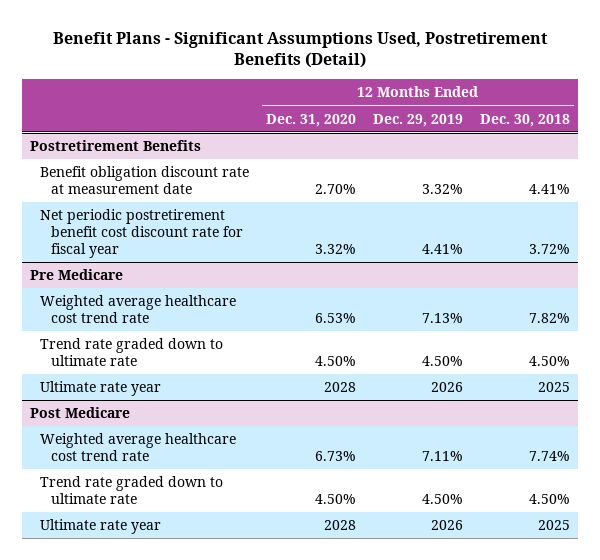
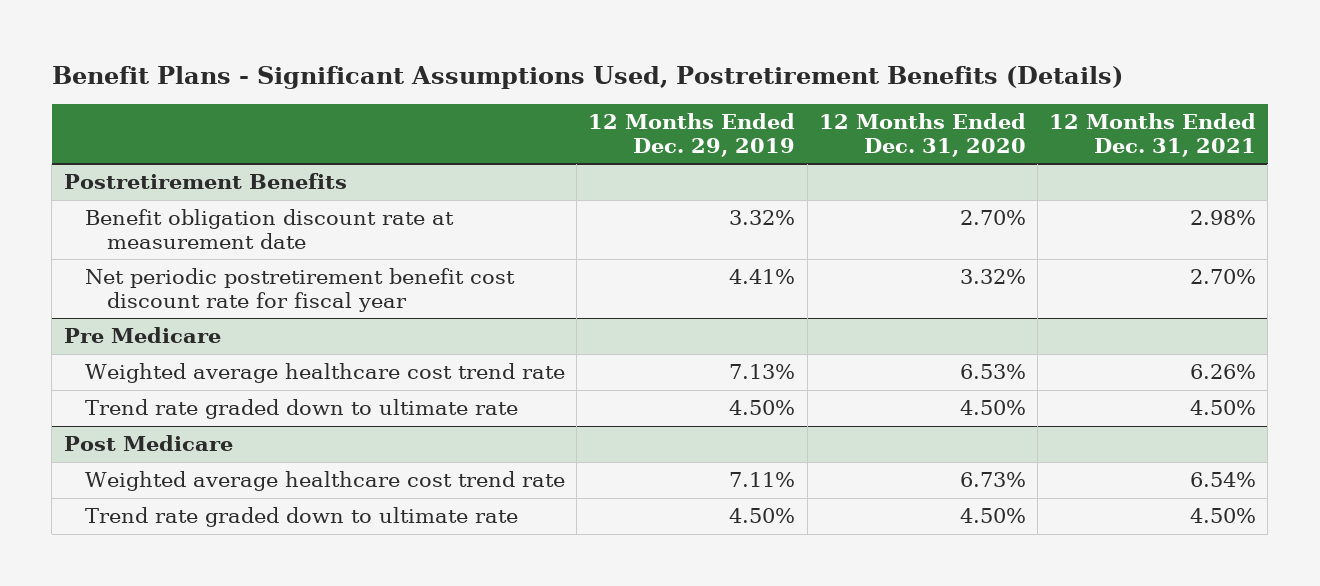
[53,31,549,69] Benefit Plans - Significant Assumptions Used, Postretirement Benefits (Detail) -> [51,65,1123,89] Benefit Plans - Significant Assumptions Used, Postretirement Benefits (Details)
[479,113,570,127] Dec. 30, 2018 -> none
none -> [1048,113,1256,157] 12 Months Ended Dec. 31, 2021
[40,381,162,397] Ultimate rate year -> none
[40,519,162,535] Ultimate rate year -> none

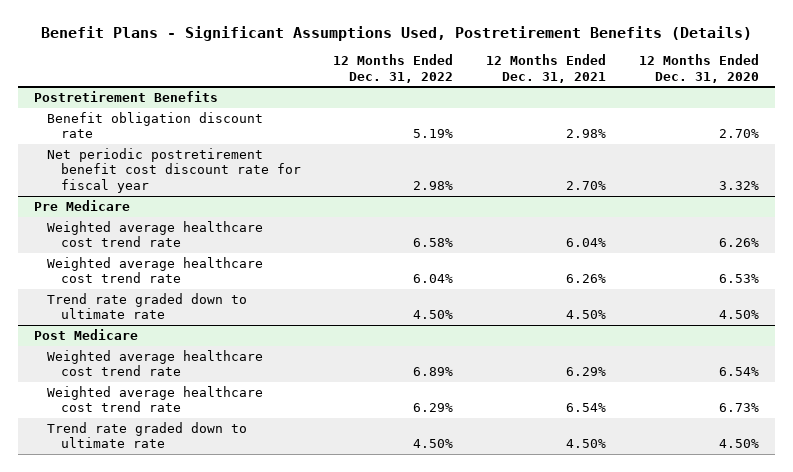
[588,113,796,157] 12 Months Ended Dec. 29, 2019 -> none
none -> [333,54,454,83] 12 Months Ended Dec. 31, 2022
[85,209,455,249] Benefit obligation discount rate at measurement date -> [47,112,264,139] Benefit obligation discount rate
none -> [47,221,264,248] Weighted average healthcare cost trend rate
none -> [47,350,264,377] Weighted average healthcare cost trend rate

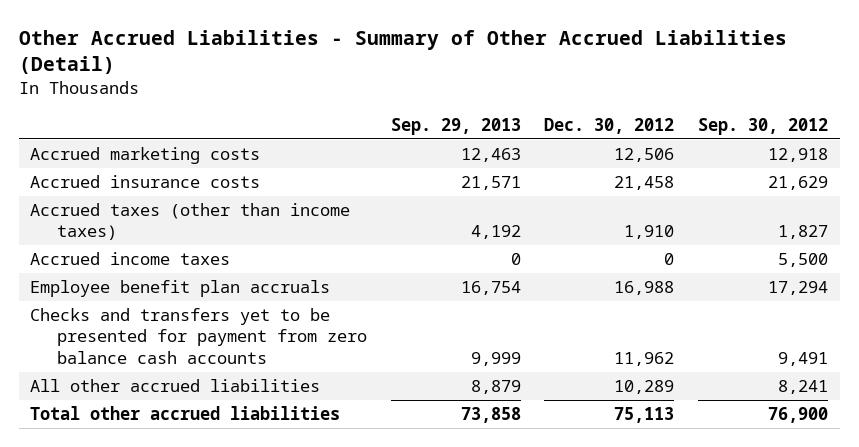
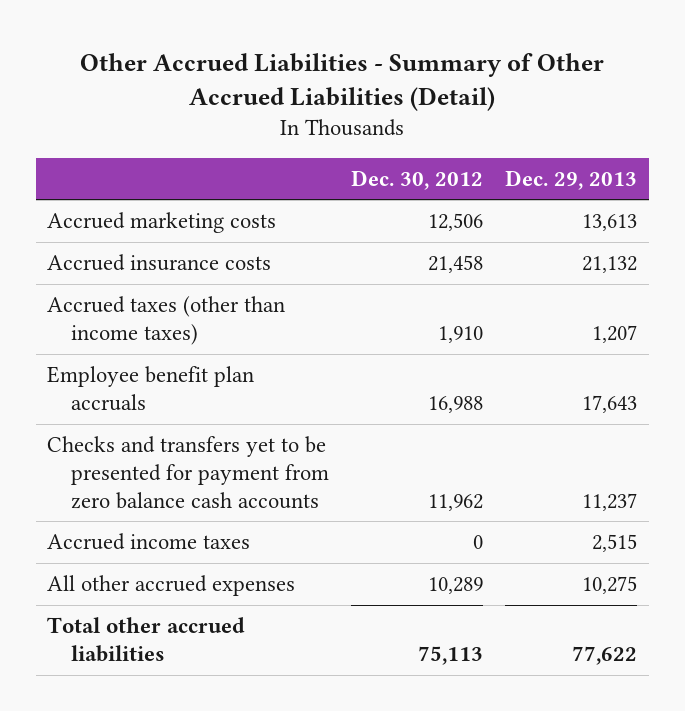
[390,118,521,136] Sep. 29, 2013 -> none
[698,118,829,136] Sep. 30, 2012 -> none
none -> [505,169,638,190] Dec. 29, 2013
[30,251,231,265] Accrued income taxes -> [47,533,251,551] Accrued income taxes
[30,378,321,392] All other accrued liabilities -> [47,575,296,597] All other accrued expenses

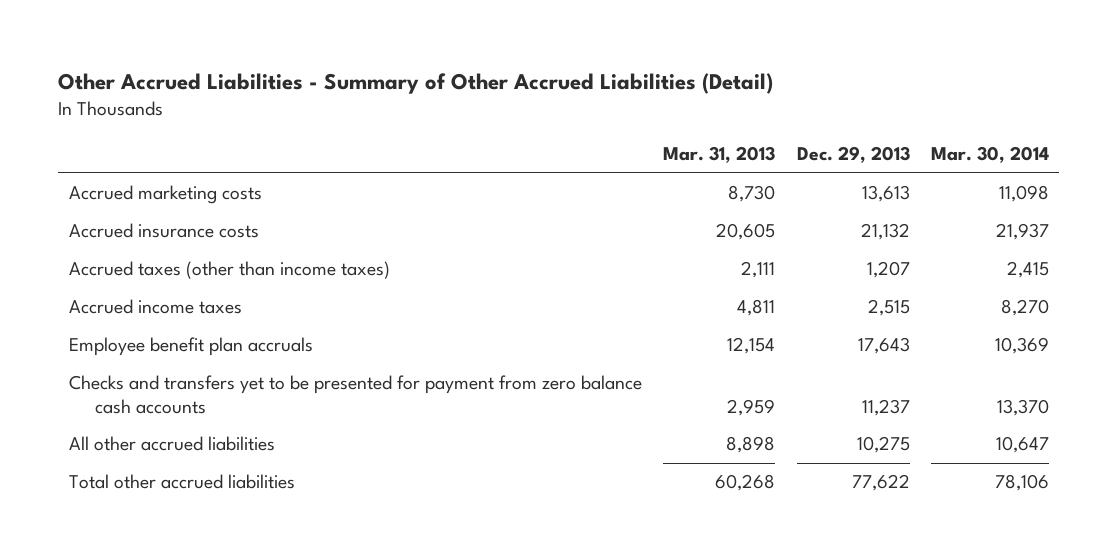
[350,169,483,190] Dec. 30, 2012 -> none
none -> [663,146,776,164] Mar. 31, 2013
none -> [930,146,1049,164] Mar. 30, 2014
[47,533,251,551] Accrued income taxes -> [68,299,242,315] Accrued income taxes
[47,575,296,597] All other accrued expenses -> [68,436,275,452] All other accrued liabilities

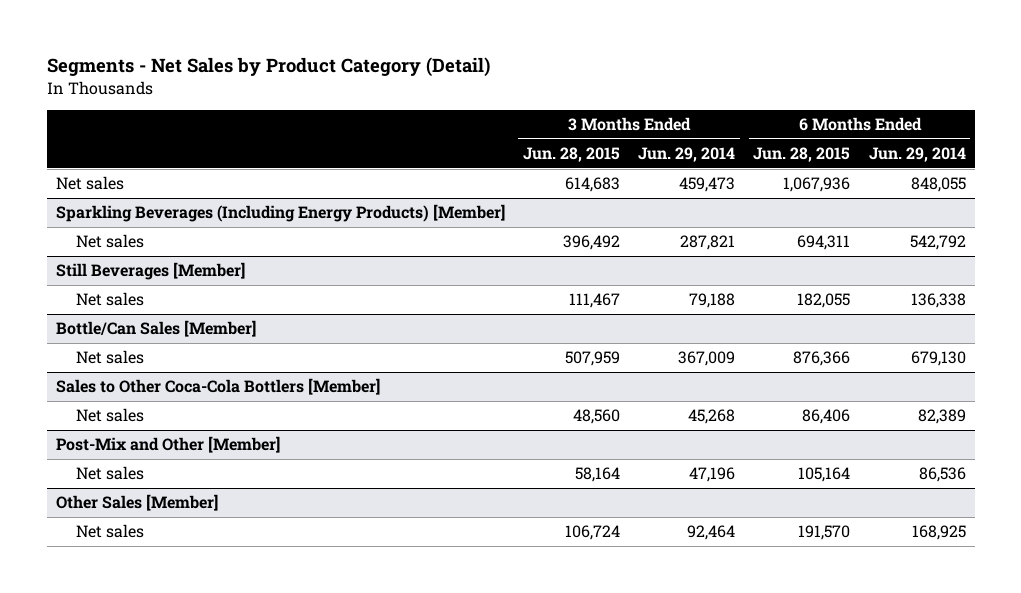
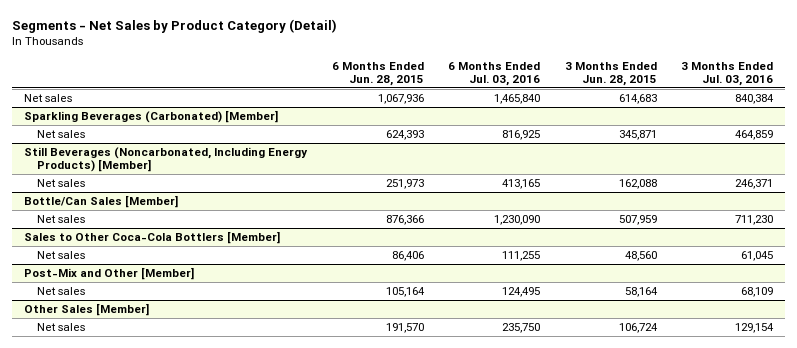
[638,147,736,163] Jun. 29, 2014 -> none
[868,147,966,163] Jun. 29, 2014 -> none
none -> [448,61,541,87] 6 Months Ended Jul. 03, 2016
none -> [680,61,773,87] 3 Months Ended Jul. 03, 2016
[55,204,505,223] Sparkling Beverages (Including Energy Products) [Member] -> [24,110,279,124] Sparkling Beverages (Carbonated) [Member]
[562,235,620,251] 396,492 -> [618,130,657,141] 345,871
[797,235,851,251] 694,311 -> [385,130,424,141] 624,393
[55,262,245,281] Still Beverages [Member] -> [24,147,309,173] Still Beverages (Noncarbonated, Including Energy Products) [Member]
[568,293,620,309] 111,467 -> [618,179,657,190] 162,088
[797,293,851,309] 182,055 -> [385,179,424,190] 251,973

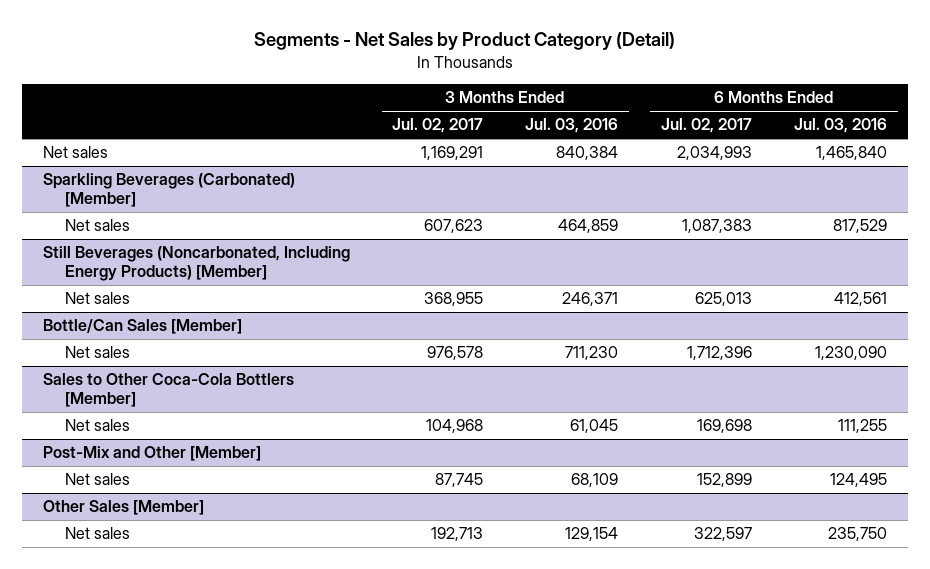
[331,61,424,87] 6 Months Ended Jun. 28, 2015 -> none
[564,61,657,87] 3 Months Ended Jun. 28, 2015 -> none
none -> [392,118,484,134] Jul. 02, 2017
none -> [660,118,752,134] Jul. 02, 2017
[502,130,541,141] 816,925 -> [832,219,887,234] 817,529
[502,179,541,190] 413,165 -> [833,292,887,307] 412,561

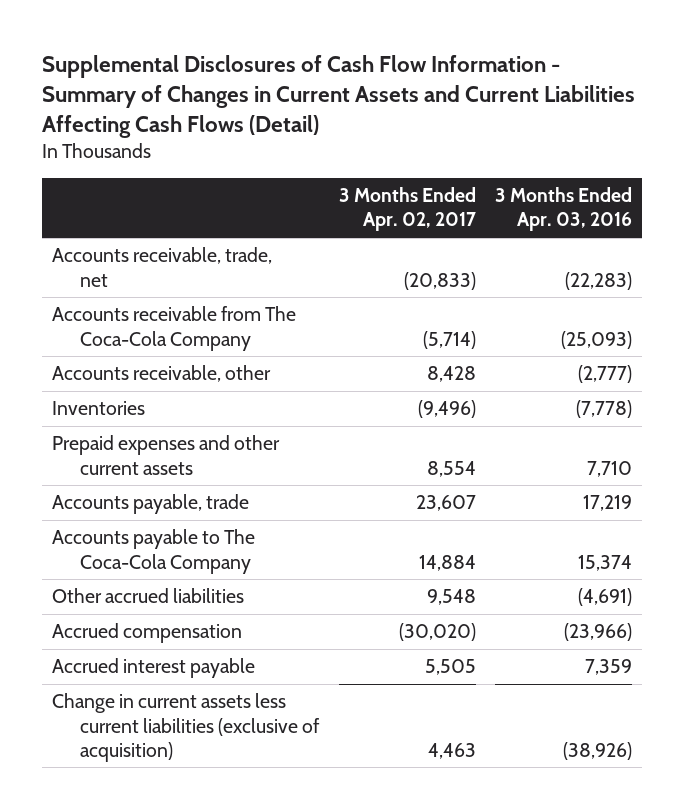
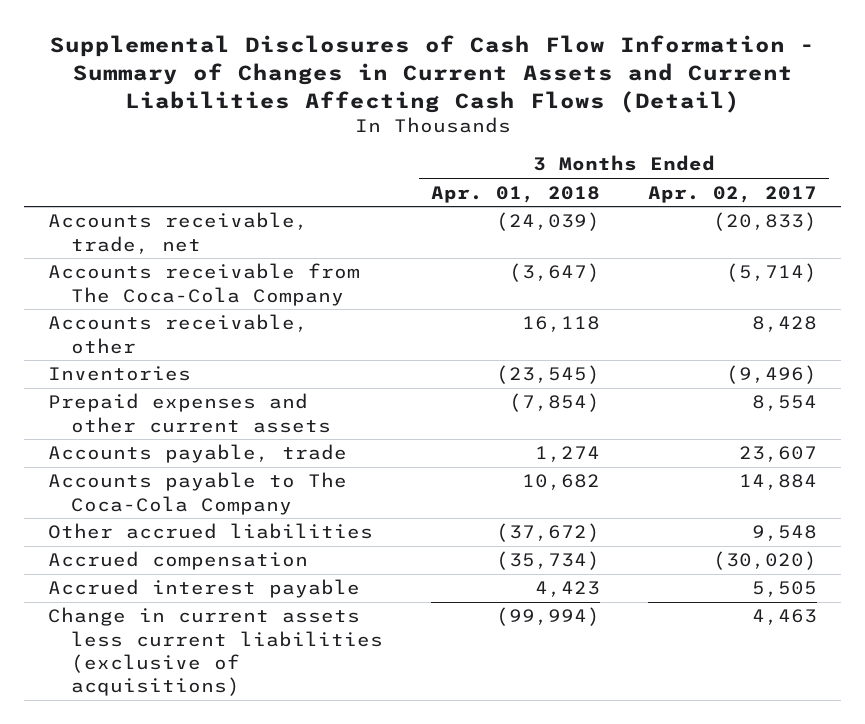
[495,187,633,232] 3 Months Ended Apr. 03, 2016 -> none
none -> [431,185,601,203] Apr. 01, 2018
[51,693,320,762] Change in current assets less current liabilities (exclusive of acquisition) -> [48,607,384,696] Change in current assets less current liabilities (exclusive of acquisitions)

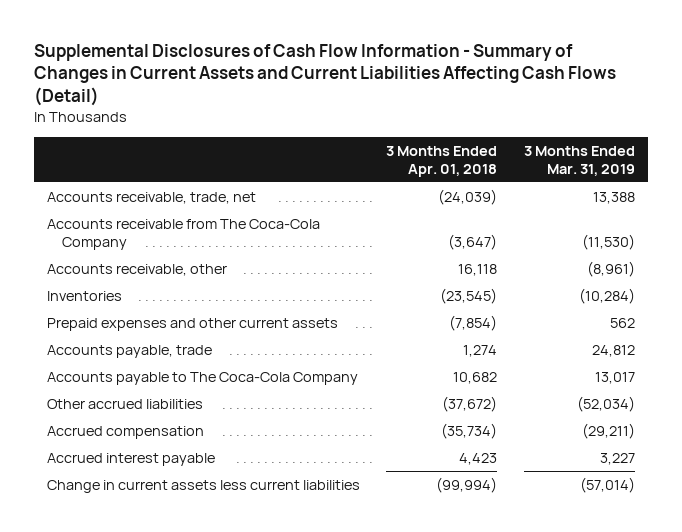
[648,185,818,203] Apr. 02, 2017 -> none
none -> [523,145,635,176] 3 Months Ended Mar. 31, 2019
[48,607,384,696] Change in current assets less current liabilities (exclusive of acquisitions) -> [46,479,360,493] Change in current assets less current liabilities

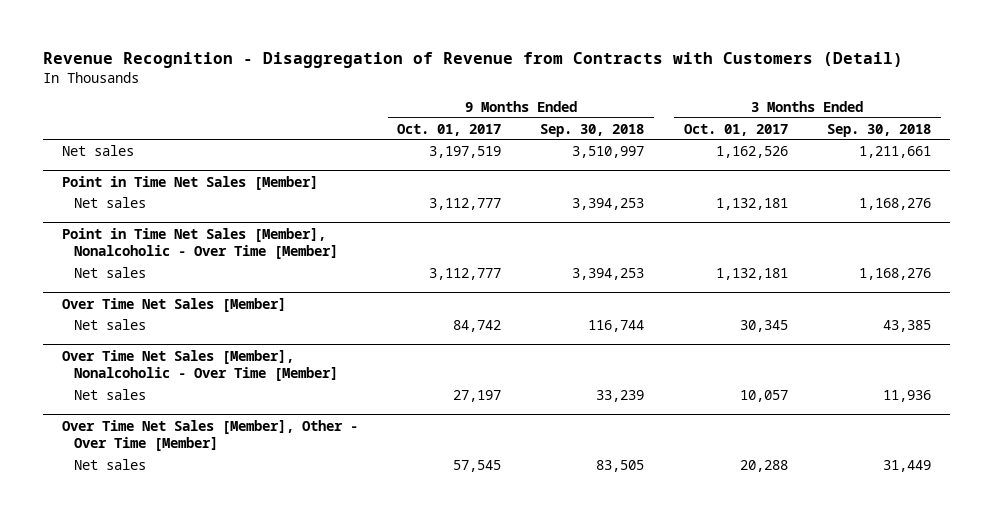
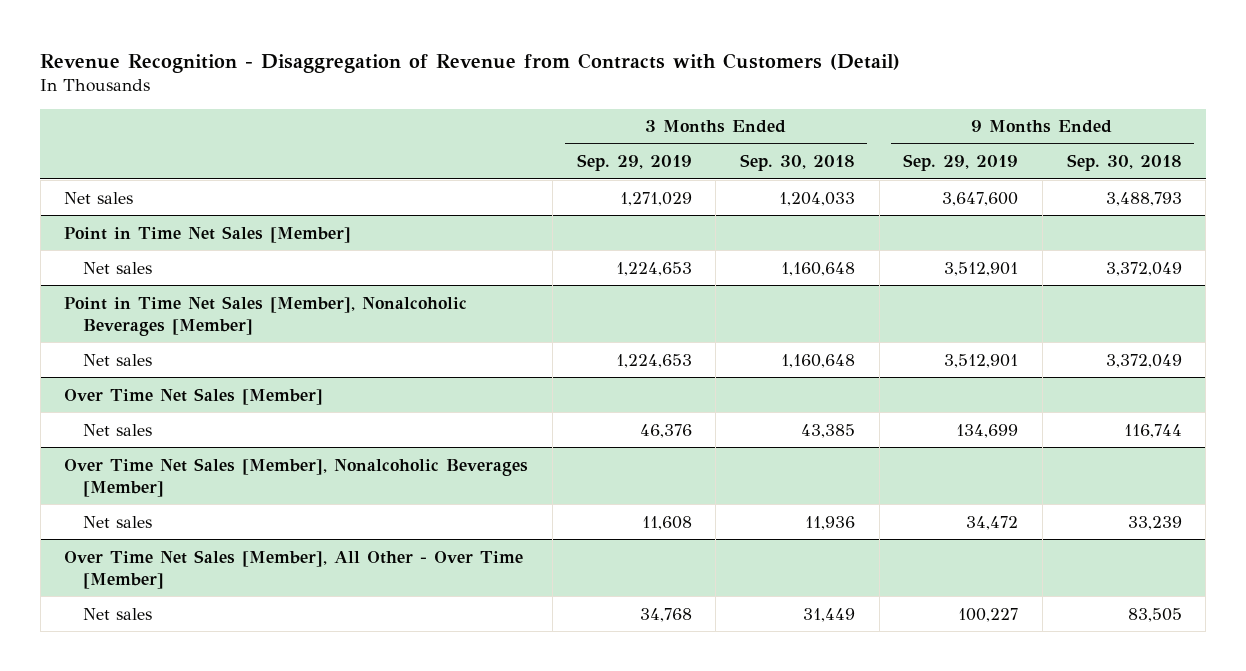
[397,123,502,136] Oct. 01, 2017 -> none
[683,123,788,136] Oct. 01, 2017 -> none
none -> [576,154,692,172] Sep. 29, 2019
none -> [903,154,1019,172] Sep. 29, 2019
[572,145,645,158] 3,510,997 -> [1105,191,1182,206] 3,488,793
[858,145,931,158] 1,211,661 -> [778,191,855,206] 1,204,033
[572,197,645,210] 3,394,253 -> [1105,261,1182,276] 3,372,049
[858,197,931,210] 1,168,276 -> [780,261,855,276] 1,160,648
[62,227,339,260] Point in Time Net Sales [Member], Nonalcoholic - Over Time [Member] -> [64,295,468,336] Point in Time Net Sales [Member], Nonalcoholic Beverages [Member]
[572,267,645,280] 3,394,253 -> [1105,353,1182,368] 3,372,049
[858,267,931,280] 1,168,276 -> [780,353,855,368] 1,160,648
[62,349,339,382] Over Time Net Sales [Member], Nonalcoholic - Over Time [Member] -> [64,457,529,497] Over Time Net Sales [Member], Nonalcoholic Beverages [Member]
[62,419,359,452] Over Time Net Sales [Member], Other - Over Time [Member] -> [64,549,524,589] Over Time Net Sales [Member], All Other - Over Time [Member]

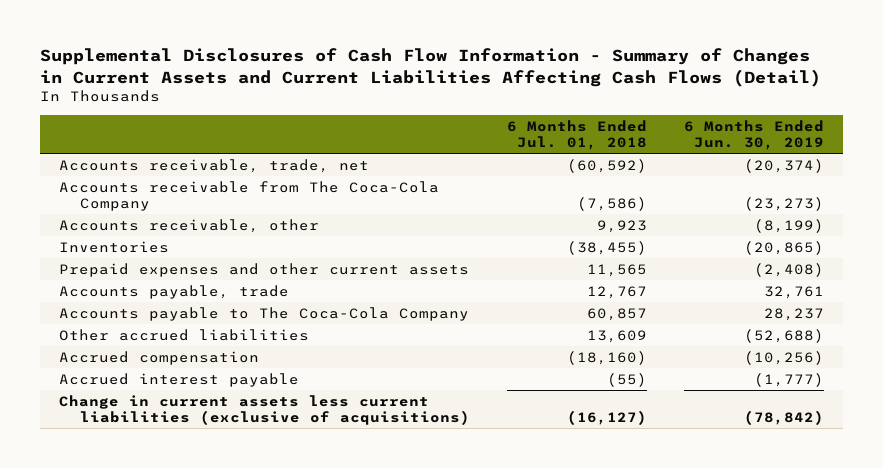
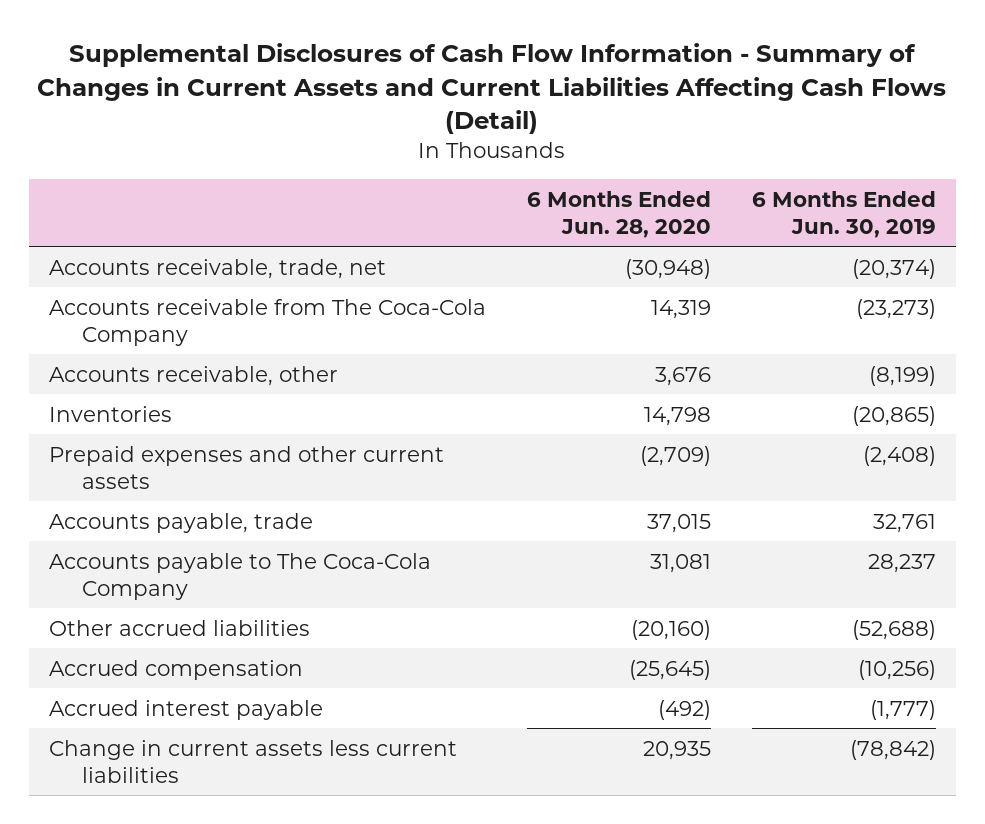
[507,119,648,150] 6 Months Ended Jul. 01, 2018 -> none
none -> [526,190,711,238] 6 Months Ended Jun. 28, 2020
[58,395,470,425] Change in current assets less current liabilities (exclusive of acquisitions) -> [49,739,458,783] Change in current assets less current liabilities

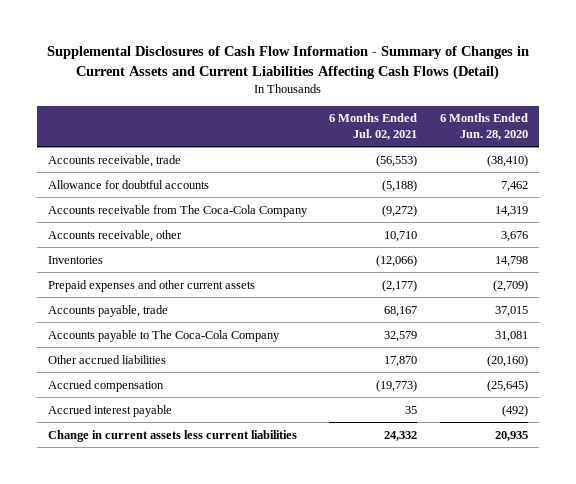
[751,190,936,238] 6 Months Ended Jun. 30, 2019 -> none
none -> [329,113,418,140] 6 Months Ended Jul. 02, 2021
[49,258,387,279] Accounts receivable, trade, net -> [47,154,181,167] Accounts receivable, trade
[624,258,711,279] (30,948) -> [486,154,528,167] (38,410)
none -> [47,179,209,189] Allowance for doubtful accounts

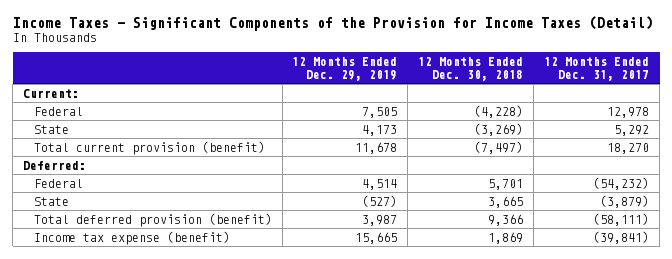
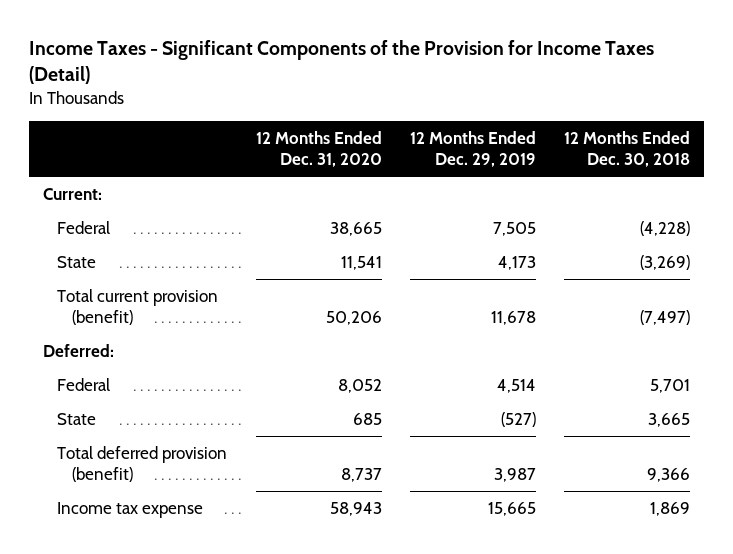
[544,56,650,81] 12 Months Ended Dec. 31, 2017 -> none
none -> [255,130,382,168] 12 Months Ended Dec. 31, 2020
[33,230,230,245] Income tax expense (benefit) -> [57,501,204,518] Income tax expense

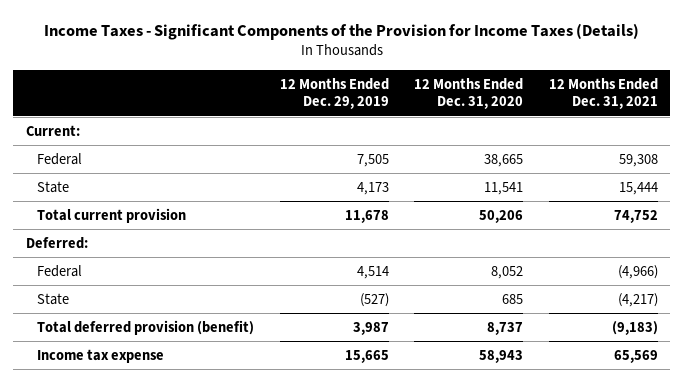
[29,40,655,85] Income Taxes - Significant Components of the Provision for Income Taxes (Detail) -> [43,22,639,40] Income Taxes - Significant Components of the Provision for Income Taxes (Details)
[563,130,690,168] 12 Months Ended Dec. 30, 2018 -> none
none -> [548,77,658,110] 12 Months Ended Dec. 31, 2021
[57,288,219,326] Total current provision (benefit) -> [37,207,187,223] Total current provision

